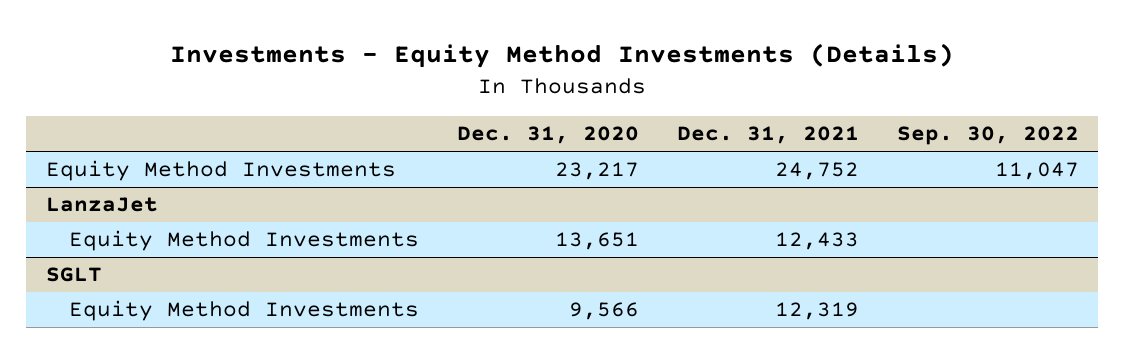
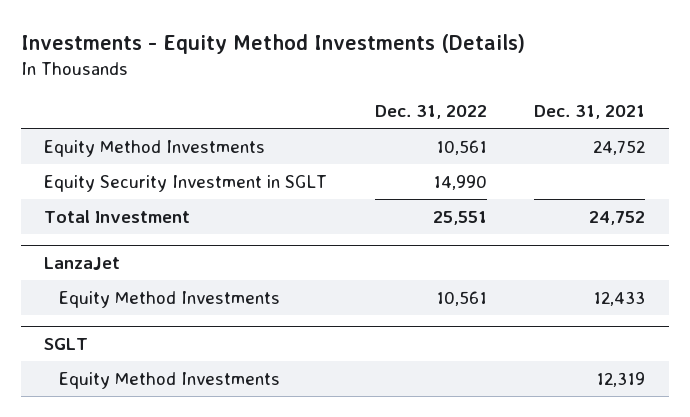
[456,126,639,145] Dec. 31, 2020 -> none
[896,126,1079,146] Sep. 30, 2022 -> none
none -> [374,105,487,120] Dec. 31, 2022
none -> [44,174,328,192] Equity Security Investment in SGLT
none -> [44,209,191,223] Total Investment

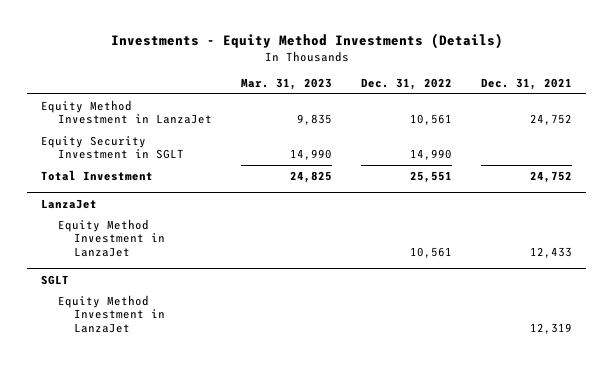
none -> [240,78,332,91] Mar. 31, 2023
[44,139,266,157] Equity Method Investments -> [41,99,212,125] Equity Method Investment in LanzaJet
[58,290,280,308] Equity Method Investments -> [57,218,166,257] Equity Method Investment in LanzaJet
[58,371,280,389] Equity Method Investments -> [57,294,166,333] Equity Method Investment in LanzaJet

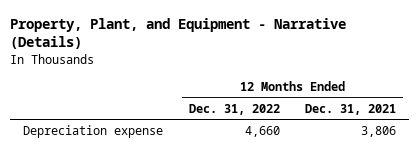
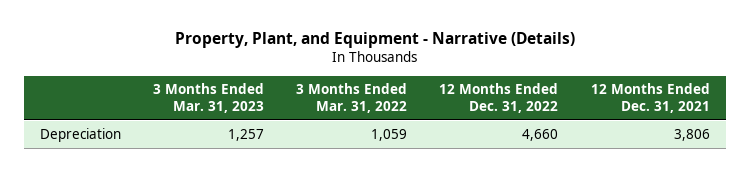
none -> [152,82,264,114] 3 Months Ended Mar. 31, 2023
none -> [296,82,408,114] 3 Months Ended Mar. 31, 2022
[23,125,164,139] Depreciation expense -> [39,128,121,143] Depreciation

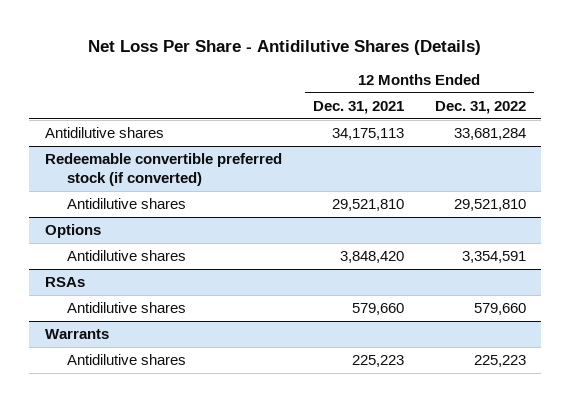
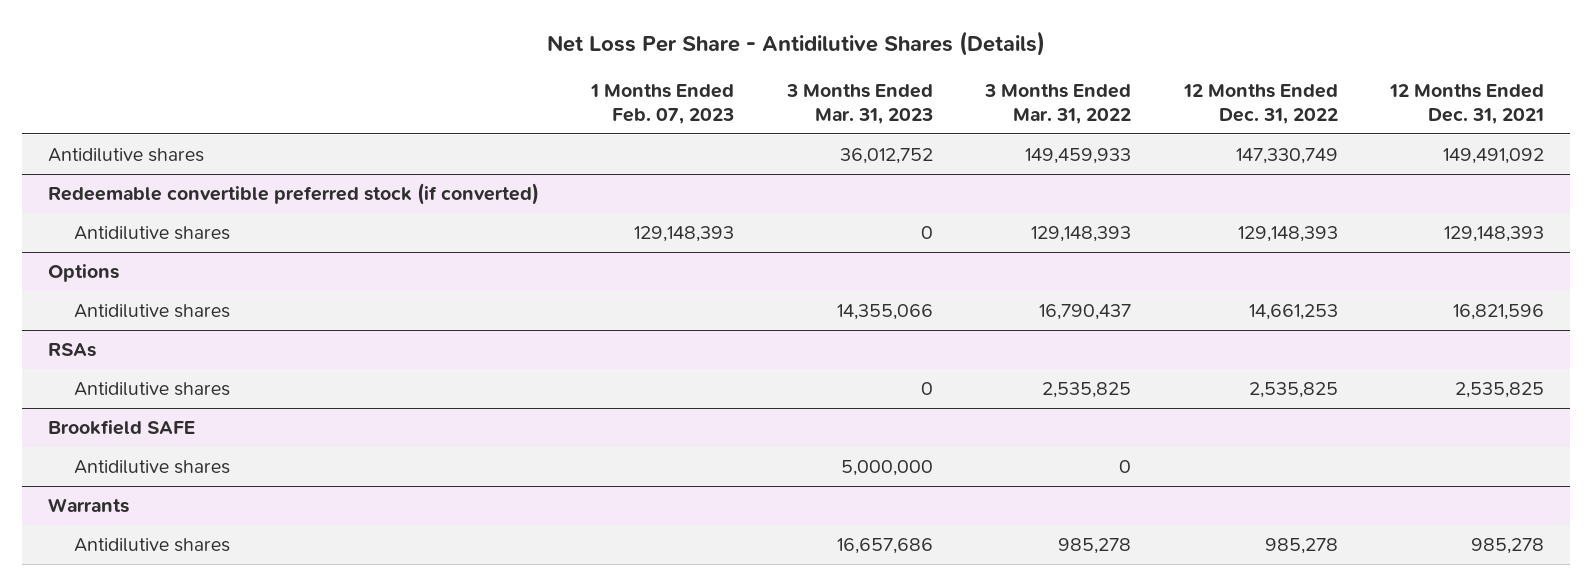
none -> [590,83,735,124] 1 Months Ended Feb. 07, 2023
none -> [785,83,933,124] 3 Months Ended Mar. 31, 2023
none -> [984,83,1132,124] 3 Months Ended Mar. 31, 2022
[331,128,404,141] 34,175,113 -> [1443,147,1545,164] 149,491,092
[453,128,526,141] 33,681,284 -> [1235,147,1338,164] 147,330,749
[331,199,404,212] 29,521,810 -> [1444,225,1545,242] 129,148,393
[453,199,526,212] 29,521,810 -> [1237,225,1338,242] 129,148,393
[339,251,404,264] 3,848,420 -> [1453,303,1545,320] 16,821,596
[461,251,526,264] 3,354,591 -> [1248,303,1338,320] 14,661,253
[351,303,404,316] 579,660 -> [1455,381,1545,398] 2,535,825
[473,303,526,316] 579,660 -> [1248,381,1338,398] 2,535,825
none -> [47,419,195,435] Brookfield SAFE
none -> [73,459,230,474] Antidilutive shares
[351,355,404,368] 225,223 -> [1471,537,1545,554] 985,278
[473,355,526,368] 225,223 -> [1264,537,1338,554] 985,278

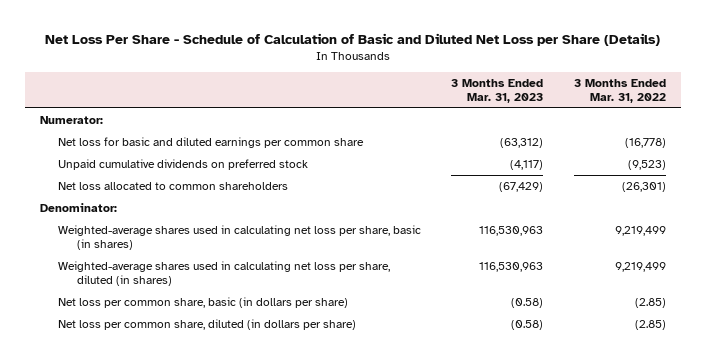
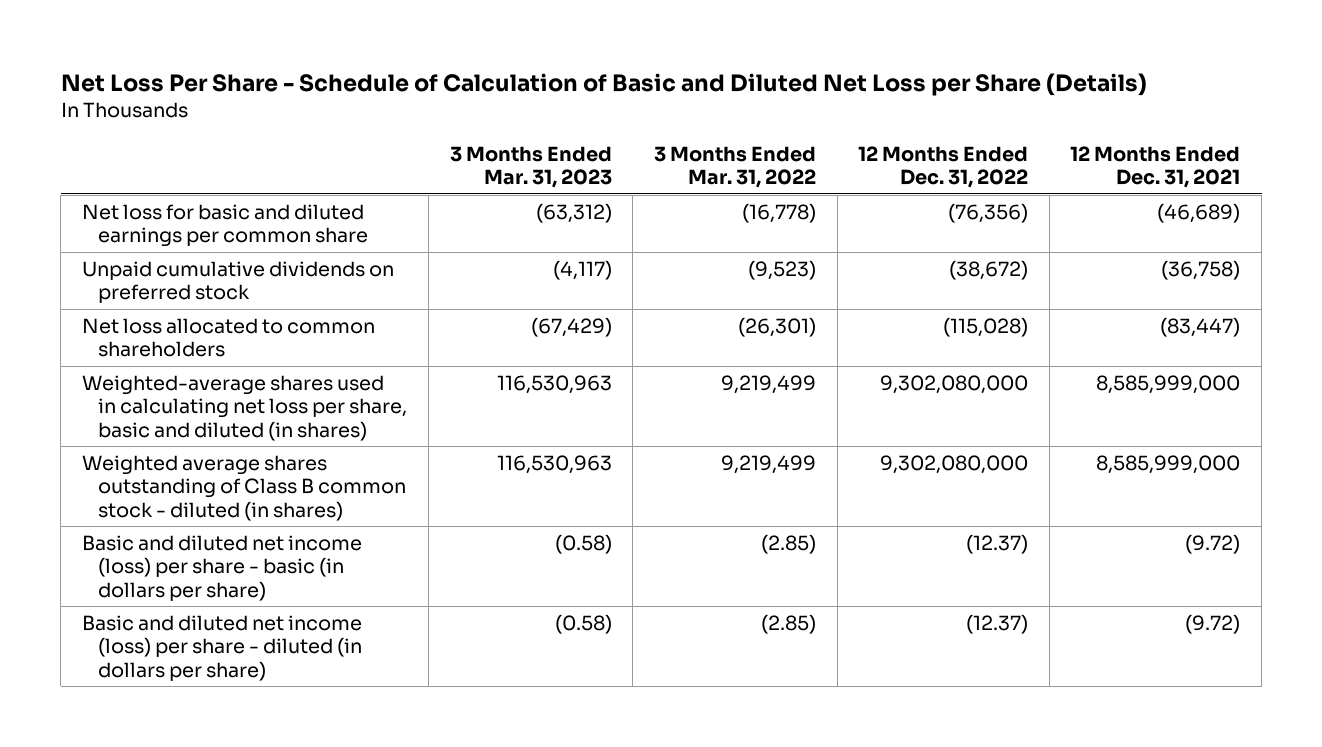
none -> [858,145,1029,188] 12 Months Ended Dec. 31, 2022
none -> [1070,145,1241,188] 12 Months Ended Dec. 31, 2021
[40,115,104,124] Numerator: -> none
[40,202,118,212] Denominator: -> none
[58,224,422,250] Weighted-average shares used in calculating net loss per share, basic (in shares) -> [81,374,408,441] Weighted-average shares used in calculating net loss per share, basic and diluted (in shares)
[58,260,391,286] Weighted-average shares used in calculating net loss per share, diluted (in shares) -> [81,454,407,521] Weighted average shares outstanding of Class B common stock - diluted (in shares)
[58,296,349,308] Net loss per common share, basic (in dollars per share) -> [81,534,362,601] Basic and diluted net income (loss) per share - basic (in dollars per share)
[58,318,357,330] Net loss per common share, diluted (in dollars per share) -> [81,614,363,681] Basic and diluted net income (loss) per share - diluted (in dollars per share)

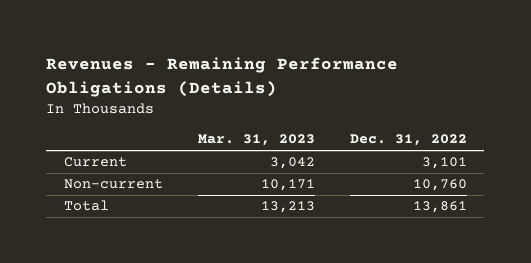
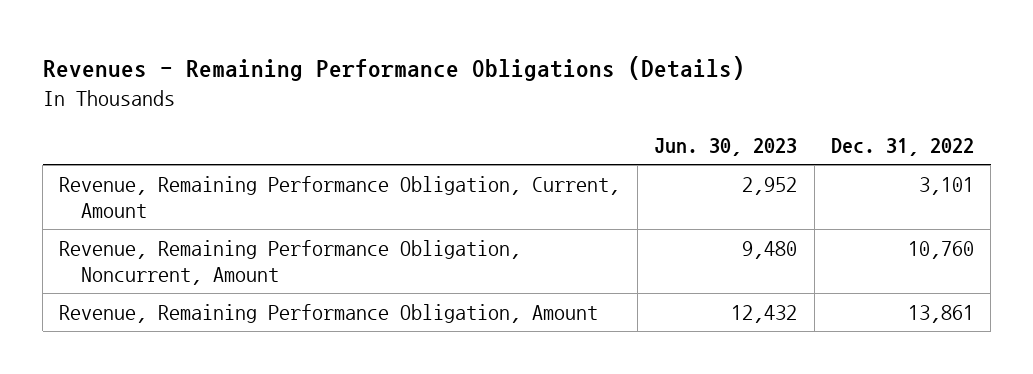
[197,134,315,147] Mar. 31, 2023 -> none
none -> [654,137,798,156] Jun. 30, 2023
[63,157,127,168] Current -> [59,175,621,218] Revenue, Remaining Performance Obligation, Current, Amount
[63,179,163,190] Non-current -> [59,239,522,285] Revenue, Remaining Performance Obligation, Noncurrent, Amount
[63,200,109,212] Total -> [59,303,599,323] Revenue, Remaining Performance Obligation, Amount

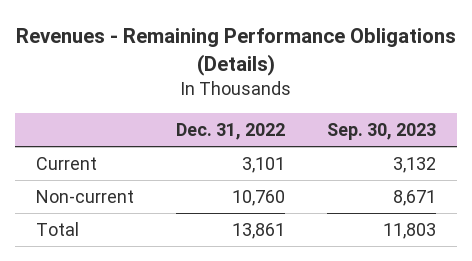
[654,137,798,156] Jun. 30, 2023 -> none
none -> [326,122,436,140] Sep. 30, 2023
[59,175,621,218] Revenue, Remaining Performance Obligation, Current, Amount -> [36,156,98,170] Current
[59,239,522,285] Revenue, Remaining Performance Obligation, Noncurrent, Amount -> [36,189,135,203] Non-current
[59,303,599,323] Revenue, Remaining Performance Obligation, Amount -> [36,221,80,236] Total

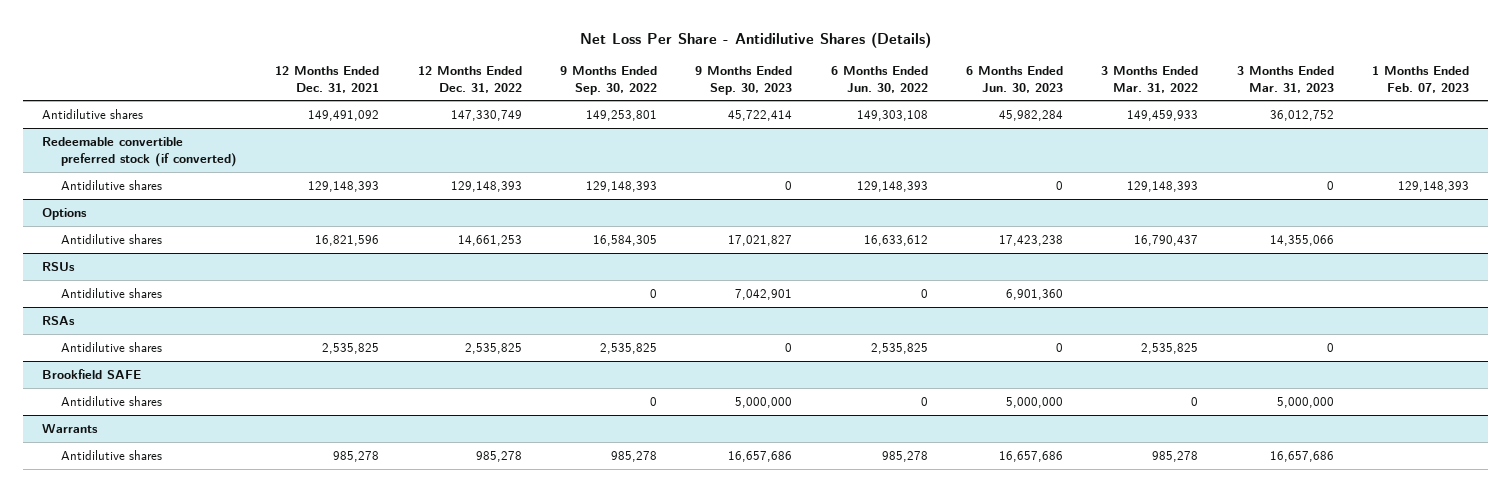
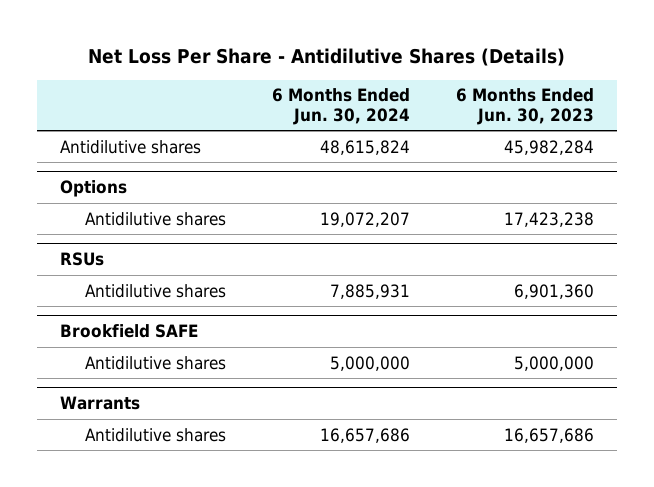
[275,65,380,93] 12 Months Ended Dec. 31, 2021 -> none
[417,65,522,93] 12 Months Ended Dec. 31, 2022 -> none
[559,65,657,95] 9 Months Ended Sep. 30, 2022 -> none
[695,65,793,95] 9 Months Ended Sep. 30, 2023 -> none
[830,65,928,93] 6 Months Ended Jun. 30, 2022 -> none
[1101,65,1199,93] 3 Months Ended Mar. 31, 2022 -> none
[1236,65,1334,93] 3 Months Ended Mar. 31, 2023 -> none
[1371,65,1469,93] 1 Months Ended Feb. 07, 2023 -> none
none -> [272,88,411,125] 6 Months Ended Jun. 30, 2024
[42,137,237,167] Redeemable convertible preferred stock (if converted) -> none
[60,180,162,191] Antidilutive shares -> none
[42,316,76,326] RSAs -> none
[60,342,162,353] Antidilutive shares -> none

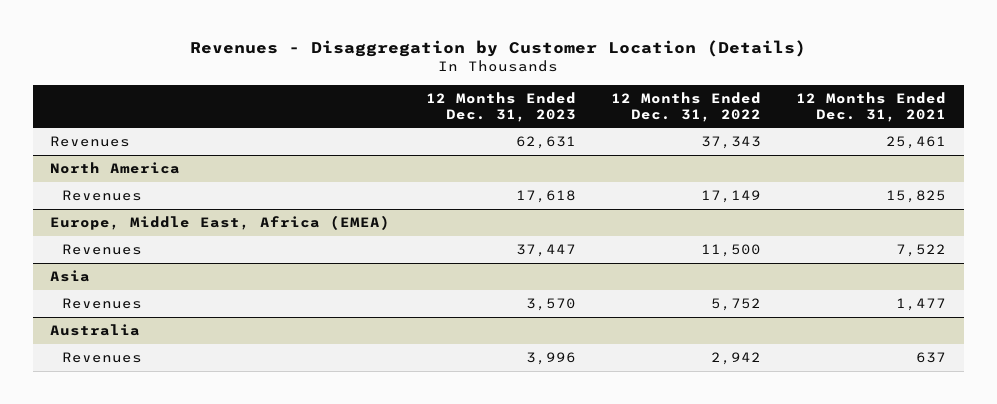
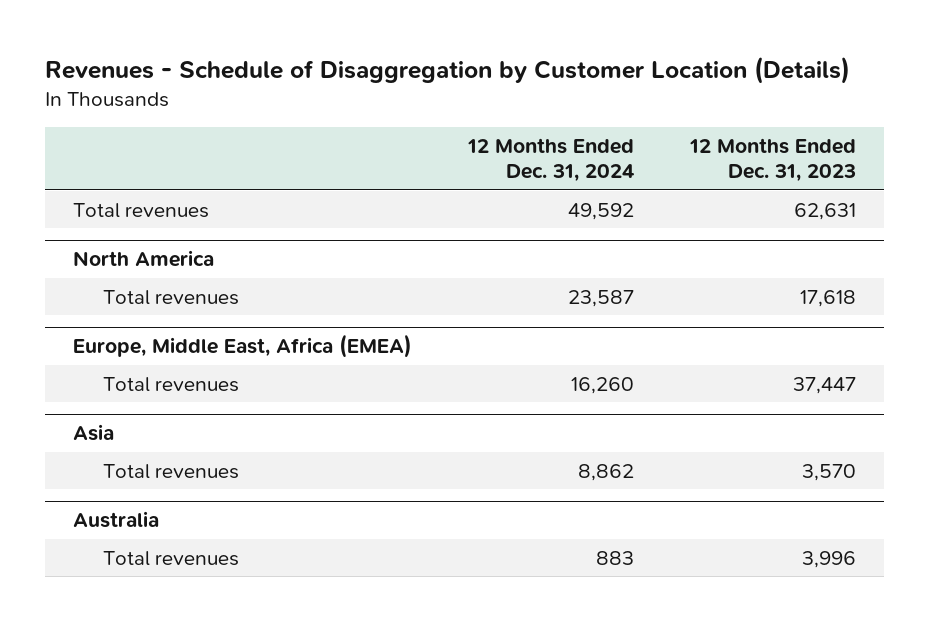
[190,40,807,58] Revenues - Disaggregation by Customer Location (Details) -> [44,55,850,84] Revenues - Schedule of Disaggregation by Customer Location (Details)
[611,91,762,122] 12 Months Ended Dec. 31, 2022 -> none
[796,91,947,122] 12 Months Ended Dec. 31, 2021 -> none
none -> [466,138,634,183] 12 Months Ended Dec. 31, 2024
[50,135,131,147] Revenues -> [72,202,209,218] Total revenues
[61,189,142,201] Revenues -> [102,289,239,305] Total revenues
[61,243,142,255] Revenues -> [102,376,239,392] Total revenues
[61,297,142,309] Revenues -> [102,463,239,479] Total revenues
[61,351,142,363] Revenues -> [102,550,239,566] Total revenues

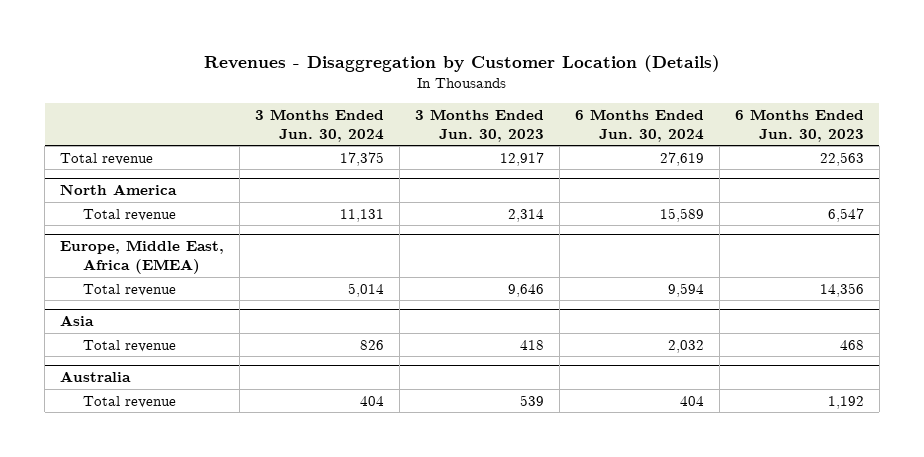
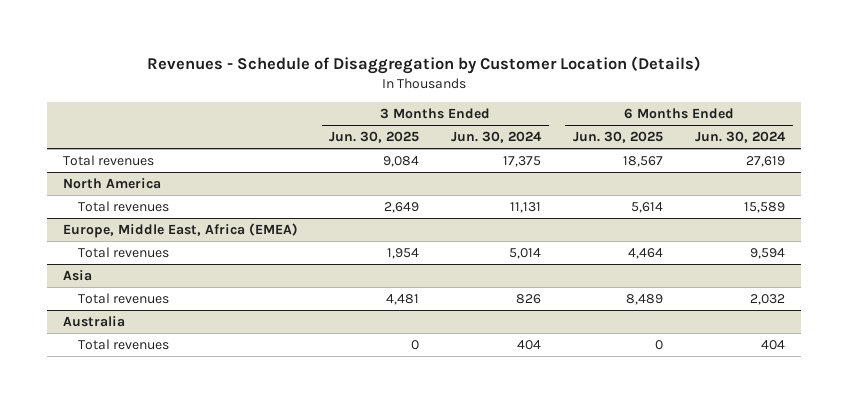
[203,54,720,72] Revenues - Disaggregation by Customer Location (Details) -> [146,55,701,74] Revenues - Schedule of Disaggregation by Customer Location (Details)
[414,108,544,142] 3 Months Ended Jun. 30, 2023 -> none
[734,108,864,142] 6 Months Ended Jun. 30, 2023 -> none
none -> [329,131,420,144] Jun. 30, 2025
none -> [573,131,664,144] Jun. 30, 2025
[59,152,153,165] Total revenue -> [62,155,154,167] Total revenues
[82,208,176,221] Total revenue -> [77,201,169,213] Total revenues
[82,283,176,296] Total revenue -> [77,247,169,259] Total revenues
[82,339,176,352] Total revenue -> [77,293,169,305] Total revenues
[82,395,176,408] Total revenue -> [77,339,169,351] Total revenues

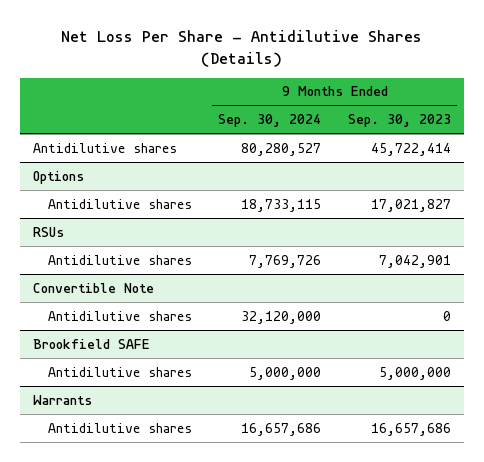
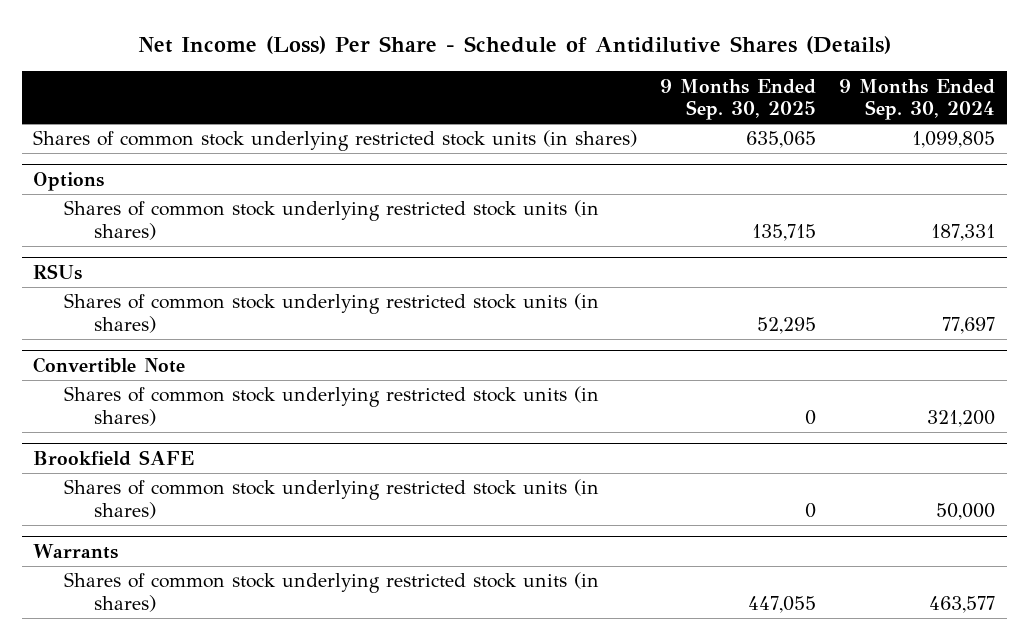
[60,29,422,67] Net Loss Per Share - Antidilutive Shares (Details) -> [138,35,892,54] Net Income (Loss) Per Share - Schedule of Antidilutive Shares (Details)
[347,114,451,128] Sep. 30, 2023 -> none
none -> [660,78,817,121] 9 Months Ended Sep. 30, 2025
[32,142,177,153] Antidilutive shares -> none
none -> [33,130,638,152] Shares of common stock underlying restricted stock units (in shares)
[47,198,192,209] Antidilutive shares -> none
none -> [63,200,599,240] Shares of common stock underlying restricted stock units (in shares)
[47,254,192,265] Antidilutive shares -> none
none -> [63,293,599,333] Shares of common stock underlying restricted stock units (in shares)
[47,310,192,321] Antidilutive shares -> none
none -> [63,386,599,426] Shares of common stock underlying restricted stock units (in shares)
[47,366,192,377] Antidilutive shares -> none
none -> [63,479,599,519] Shares of common stock underlying restricted stock units (in shares)
[47,422,192,433] Antidilutive shares -> none
none -> [63,572,599,612] Shares of common stock underlying restricted stock units (in shares)

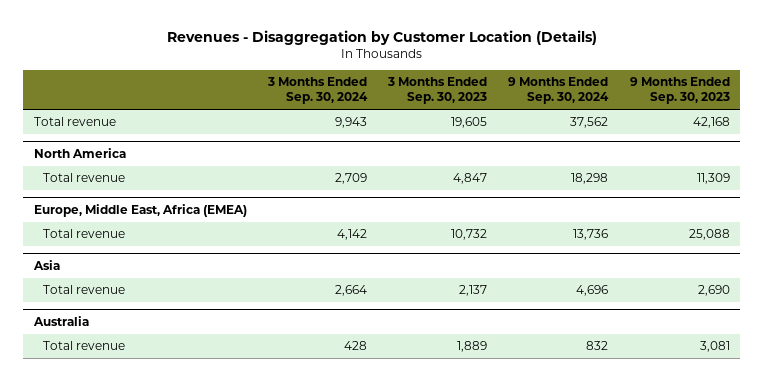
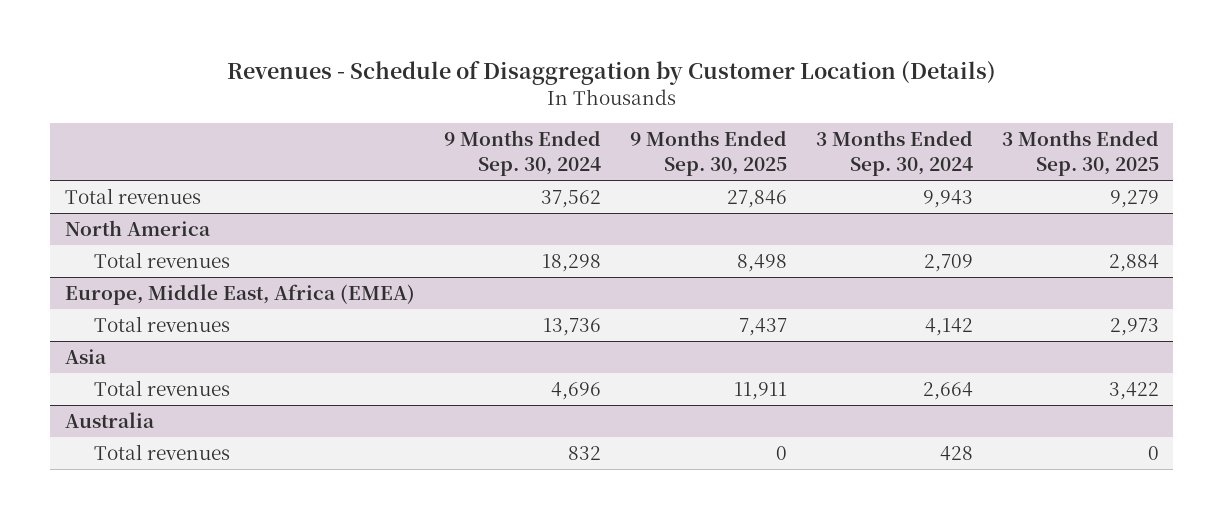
[166,29,597,45] Revenues - Disaggregation by Customer Location (Details) -> [226,61,996,86] Revenues - Schedule of Disaggregation by Customer Location (Details)
[387,77,488,105] 3 Months Ended Sep. 30, 2023 -> none
[629,77,730,105] 9 Months Ended Sep. 30, 2023 -> none
none -> [629,130,787,176] 9 Months Ended Sep. 30, 2025
none -> [1001,130,1159,176] 3 Months Ended Sep. 30, 2025
[33,117,116,127] Total revenue -> [64,187,201,204] Total revenues
[42,173,125,183] Total revenue -> [94,251,231,268] Total revenues
[42,229,125,239] Total revenue -> [94,315,231,332] Total revenues
[42,285,125,295] Total revenue -> [94,379,231,396] Total revenues
[42,341,125,351] Total revenue -> [94,443,231,460] Total revenues

